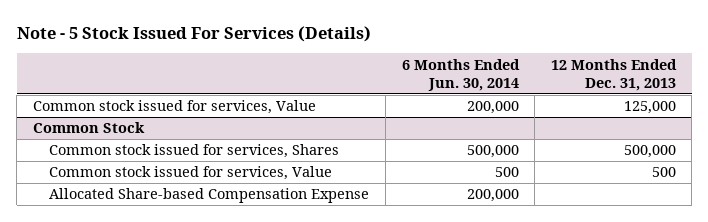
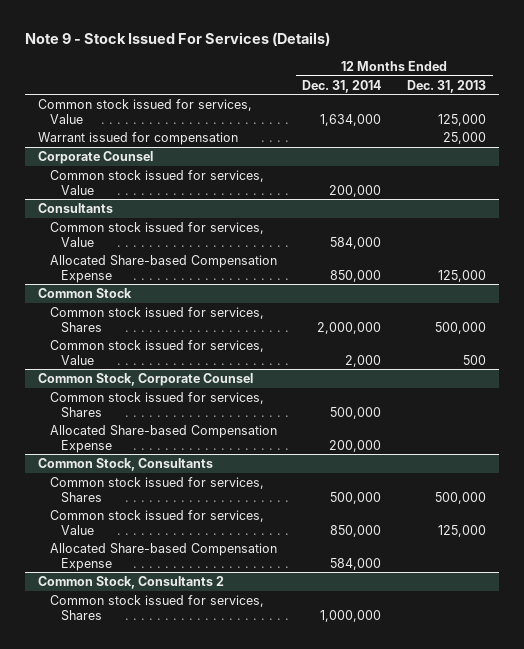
[16,25,371,42] Note - 5 Stock Issued For Services (Details) -> [24,32,330,47] Note 9 - Stock Issued For Services (Details)
[401,58,520,91] 6 Months Ended Jun. 30, 2014 -> none
none -> [302,79,382,93] Dec. 31, 2014
none -> [37,131,238,145] Warrant issued for compensation
none -> [37,150,153,164] Corporate Counsel
none -> [49,169,264,195] Common stock issued for services, Value
none -> [37,202,113,213] Consultants
none -> [49,221,264,247] Common stock issued for services, Value
none -> [49,254,277,283] Allocated Share-based Compensation Expense
[49,188,370,204] Allocated Share-based Compensation Expense -> none
none -> [37,372,253,386] Common Stock, Corporate Counsel
none -> [49,391,264,418] Common stock issued for services, Shares
none -> [49,424,277,453] Allocated Share-based Compensation Expense
none -> [37,457,213,471] Common Stock, Consultants
none -> [49,476,264,503] Common stock issued for services, Shares
none -> [49,509,264,535] Common stock issued for services, Value
none -> [49,542,277,571] Allocated Share-based Compensation Expense
none -> [37,575,224,589] Common Stock, Consultants 2
none -> [49,594,264,621] Common stock issued for services, Shares

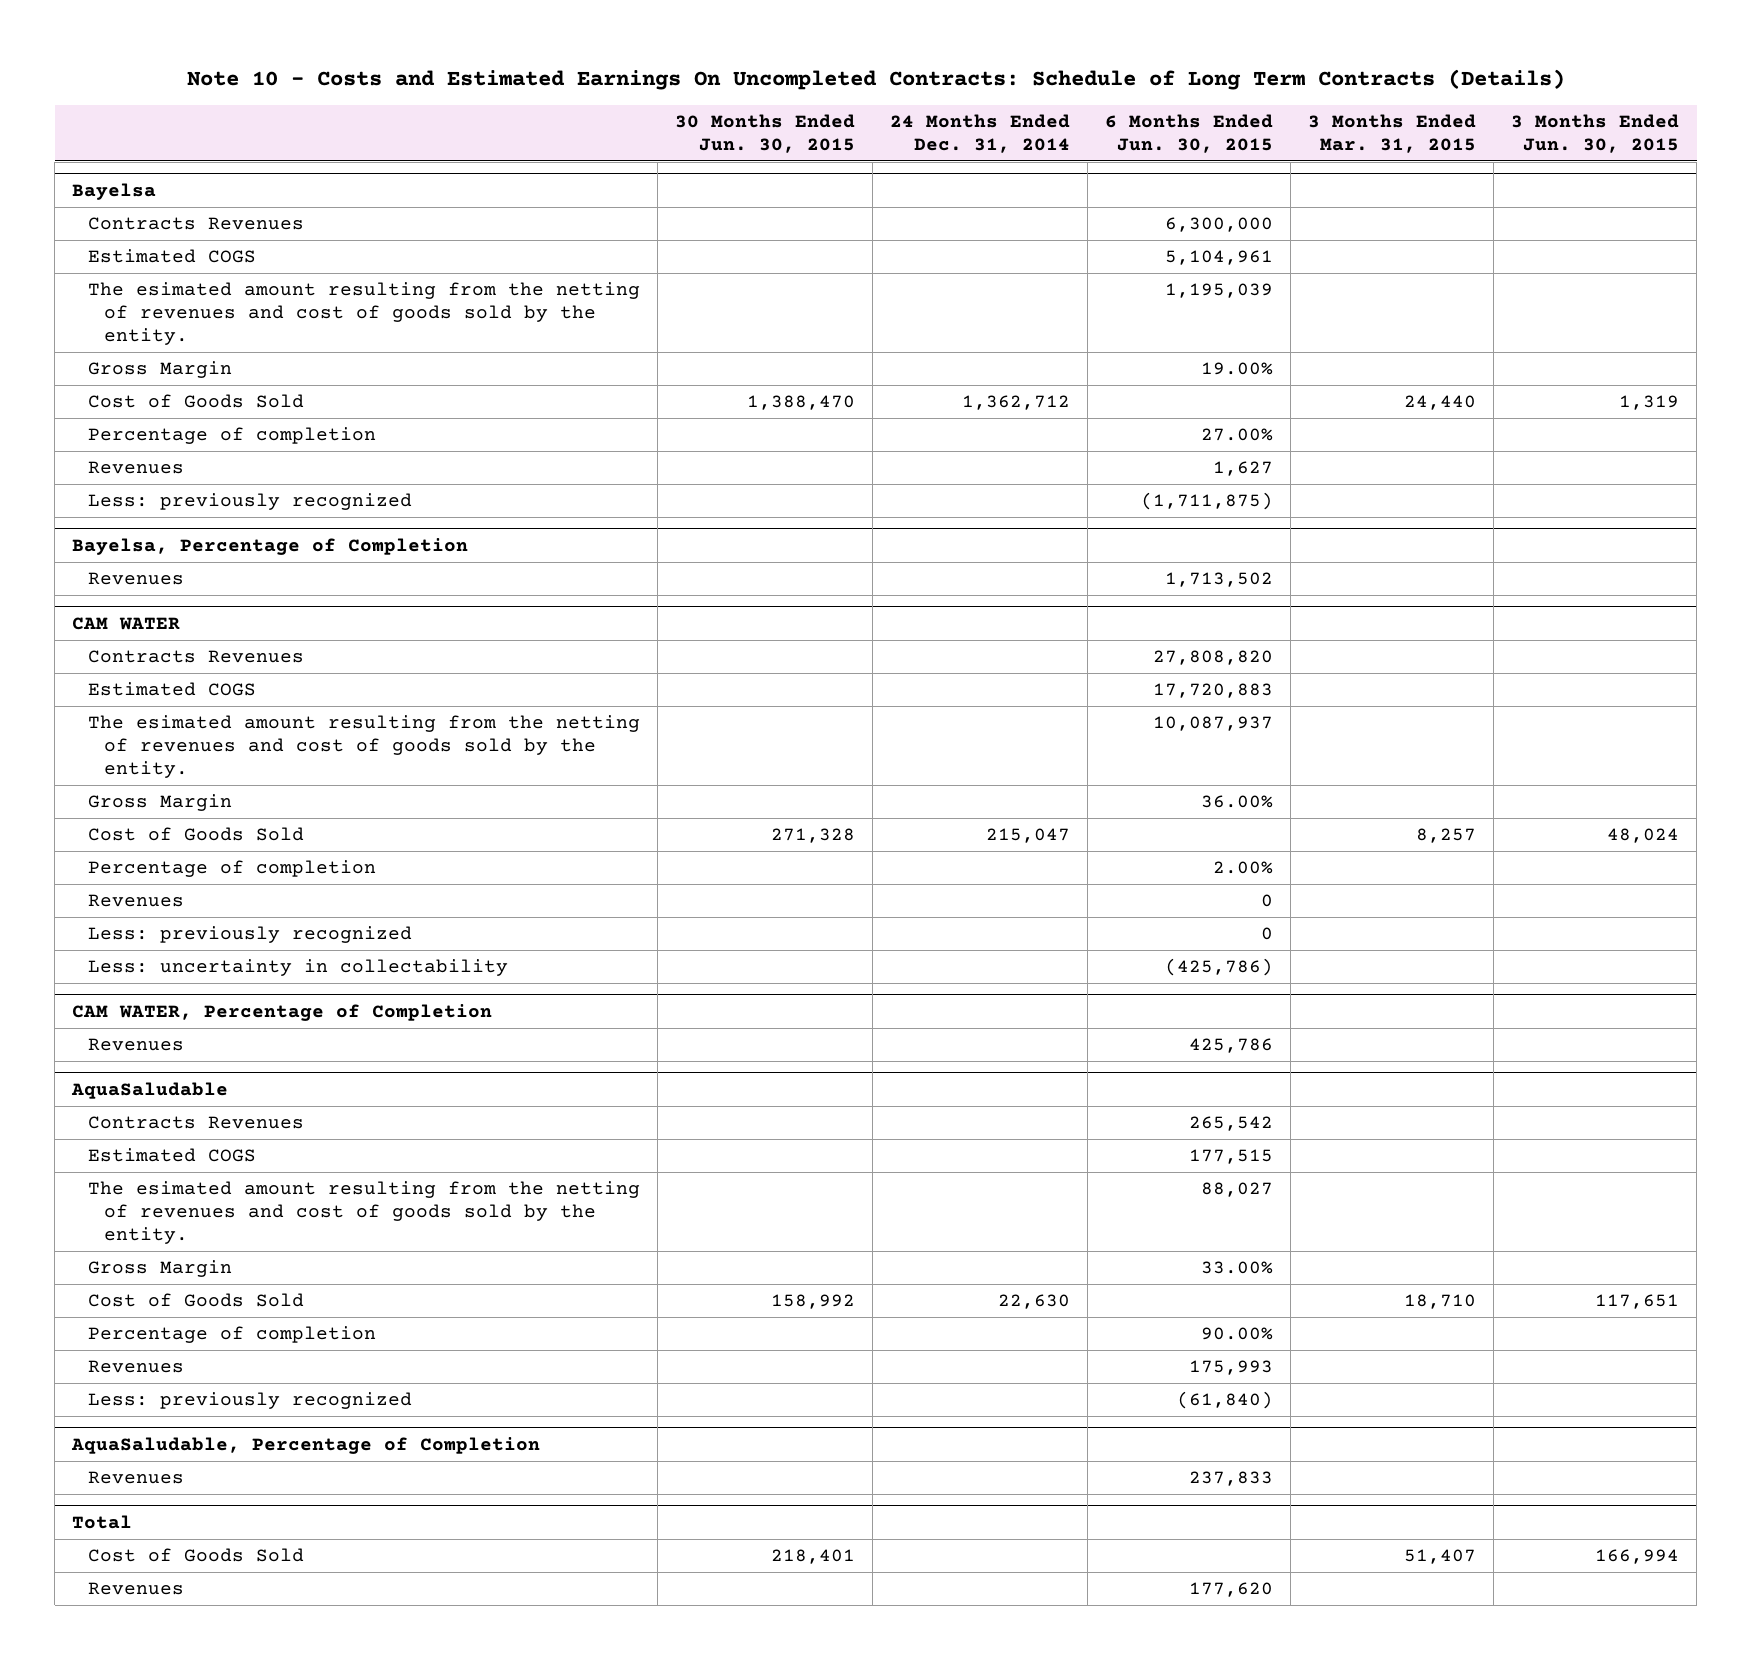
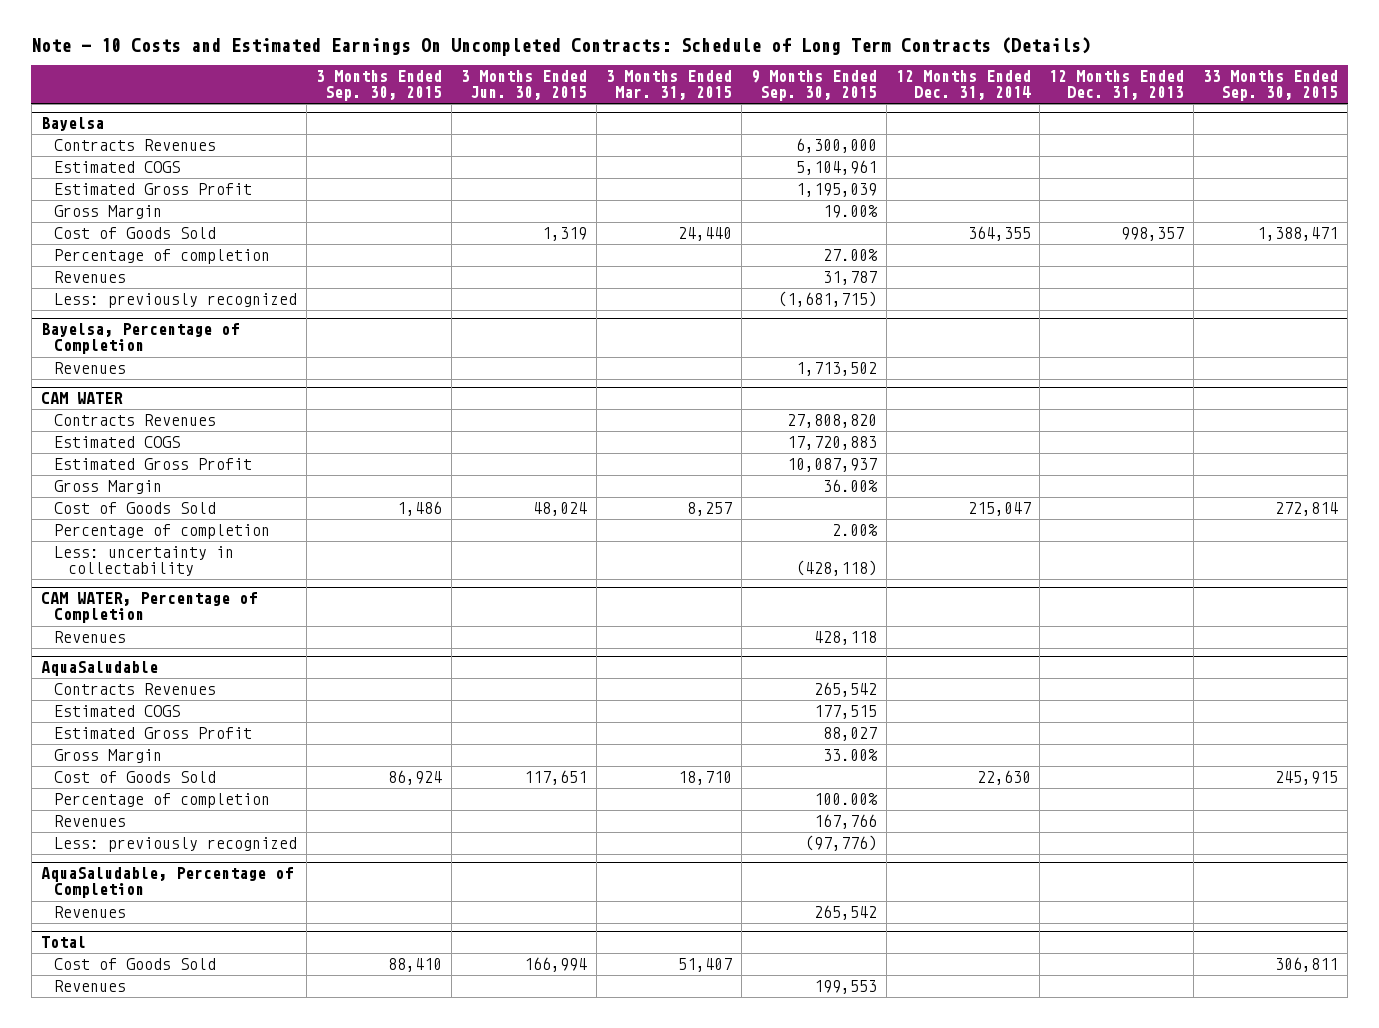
[186,69,1565,91] Note 10 - Costs and Estimated Earnings On Uncompleted Contracts: Schedule of Long Term Contracts (Details) -> [31,36,1092,56] Note - 10 Costs and Estimated Earnings On Uncompleted Contracts: Schedule of Long Term Contracts (Details)
[675,113,856,153] 30 Months Ended Jun. 30, 2015 -> none
[890,113,1071,153] 24 Months Ended Dec. 31, 2014 -> none
[1105,113,1274,153] 6 Months Ended Jun. 30, 2015 -> none
none -> [316,69,443,102] 3 Months Ended Sep. 30, 2015
none -> [750,69,877,102] 9 Months Ended Sep. 30, 2015
none -> [895,69,1031,101] 12 Months Ended Dec. 31, 2014
none -> [1049,69,1185,101] 12 Months Ended Dec. 31, 2013
none -> [1203,69,1339,102] 33 Months Ended Sep. 30, 2015
[88,282,641,346] The esimated amount resulting from the netting of revenues and cost of goods sold by the entity. -> [54,183,253,196] Estimated Gross Profit
[88,715,641,779] The esimated amount resulting from the netting of revenues and cost of goods sold by the entity. -> [54,458,253,471] Estimated Gross Profit
[88,894,185,908] Revenues -> none
[88,926,413,944] Less: previously recognized -> none
[88,1181,641,1245] The esimated amount resulting from the netting of revenues and cost of goods sold by the entity. -> [54,727,253,740] Estimated Gross Profit

